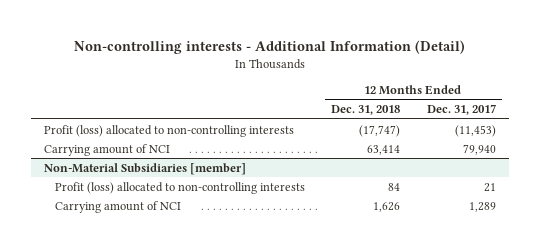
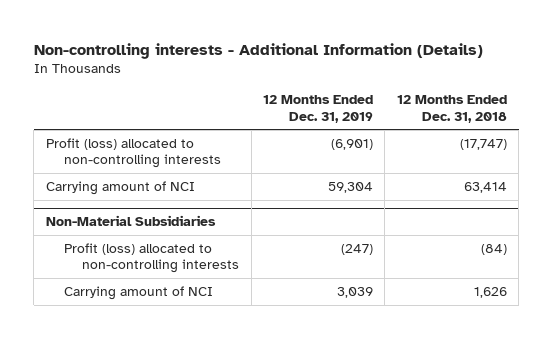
[74,39,466,54] Non-controlling interests - Additional Information (Detail) -> [33,42,483,59] Non-controlling interests - Additional Information (Details)
[426,104,496,116] Dec. 31, 2017 -> none
none -> [262,95,373,123] 12 Months Ended Dec. 31, 2019
[44,162,247,175] Non-Material Subsidiaries [member] -> [45,215,216,227] Non-Material Subsidiaries
[388,182,401,191] 84 -> [480,243,507,255] (84)

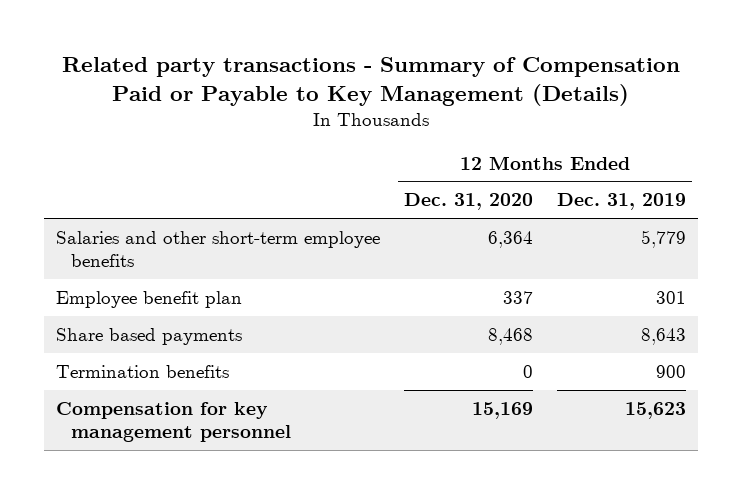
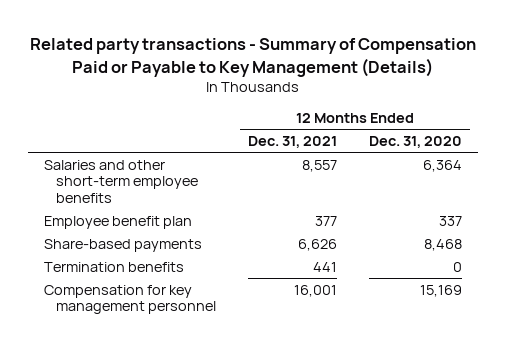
[557,193,687,211] Dec. 31, 2019 -> none
none -> [248,136,338,149] Dec. 31, 2021
[55,327,242,345] Share based payments -> [43,238,202,252] Share-based payments

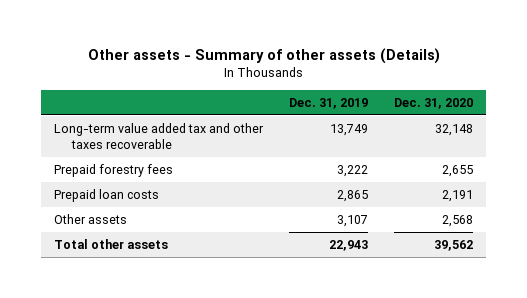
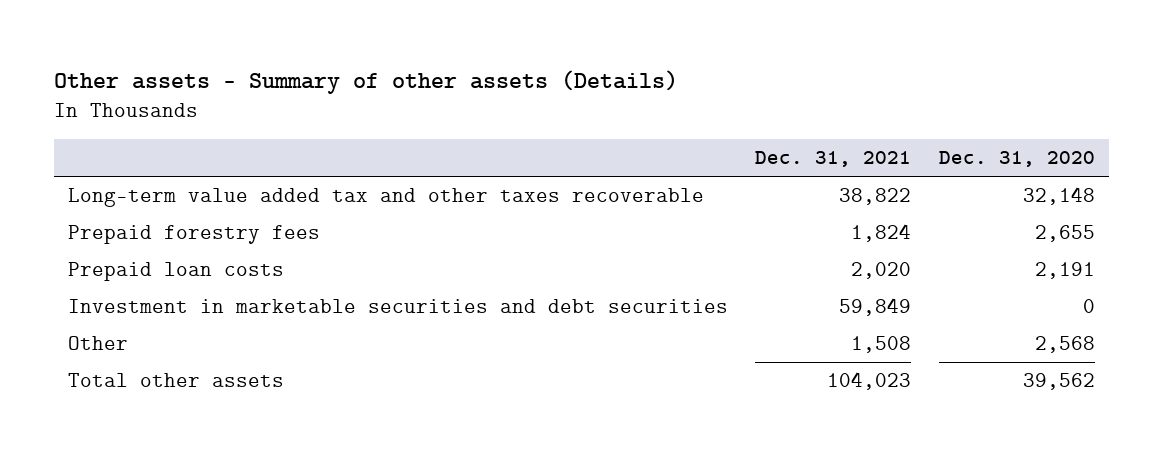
[289,97,369,109] Dec. 31, 2019 -> none
none -> [755,151,912,168] Dec. 31, 2021
none -> [67,299,728,314] Investment in marketable securities and debt securities
[54,214,128,225] Other assets -> [67,336,128,351] Other

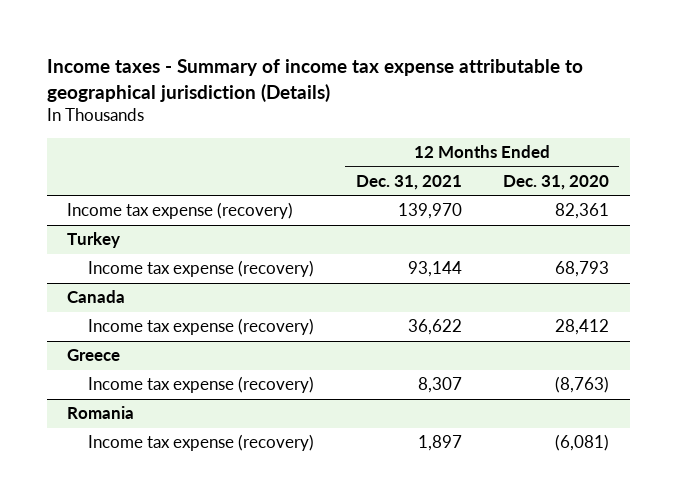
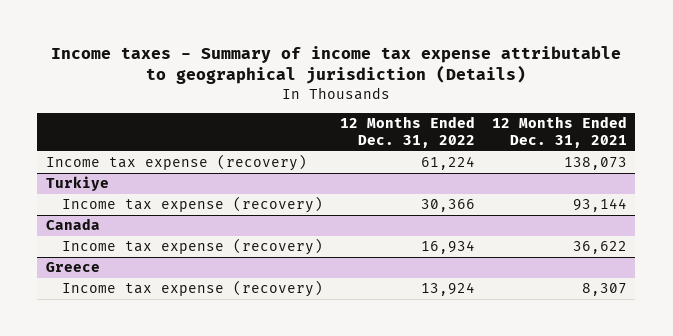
[502,174,609,190] Dec. 31, 2020 -> none
none -> [340,115,476,148] 12 Months Ended Dec. 31, 2022
[397,203,462,220] 139,970 -> [563,157,627,171] 138,073
[67,232,121,249] Turkey -> [45,176,109,192] Turkiye
[67,406,135,420] Romania -> none
[88,434,315,452] Income tax expense (recovery) -> none

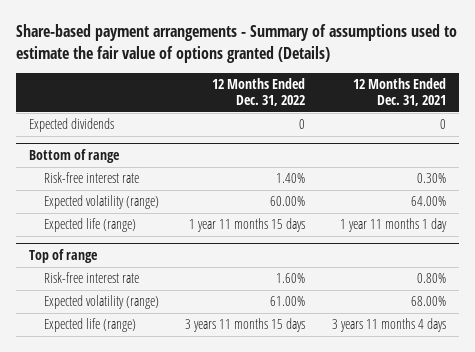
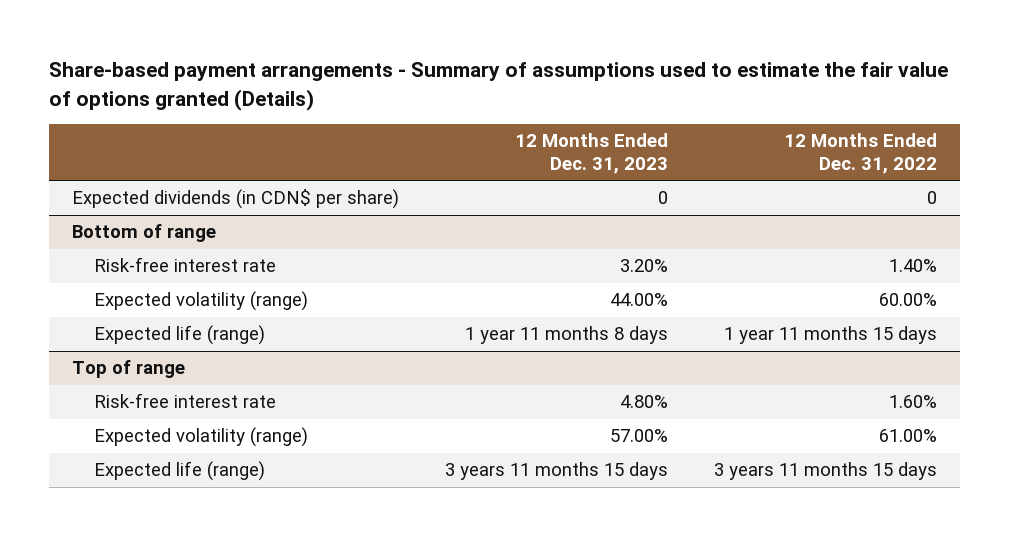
[353,78,447,106] 12 Months Ended Dec. 31, 2021 -> none
none -> [514,133,668,174] 12 Months Ended Dec. 31, 2023
[29,118,115,133] Expected dividends -> [71,189,399,210] Expected dividends (in CDN$ per share)

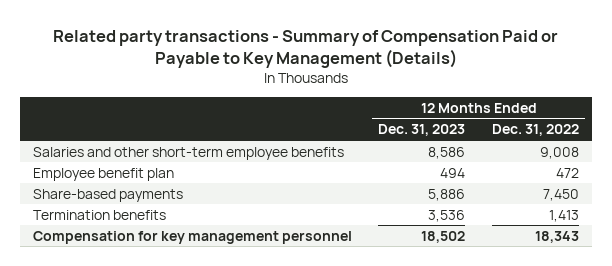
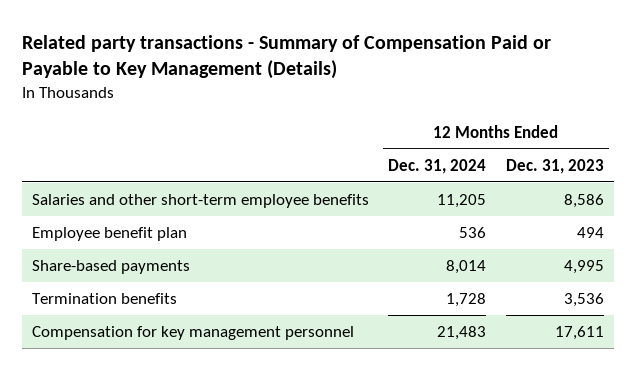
[491,124,579,137] Dec. 31, 2022 -> none
none -> [388,158,487,174] Dec. 31, 2024
[428,188,466,201] 5,886 -> [563,260,604,275] 4,995
[421,230,466,243] 18,502 -> [554,326,604,341] 17,611

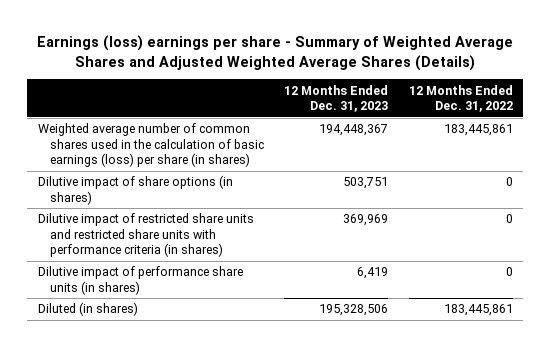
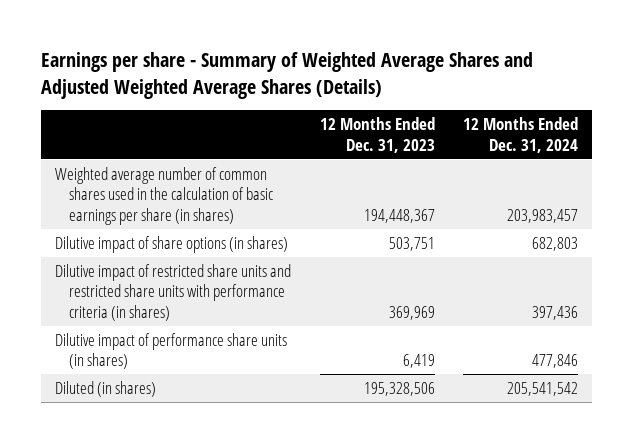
[37,35,514,71] Earnings (loss) earnings per share - Summary of Weighted Average Shares and Adjusted Weighted Average Shares (Details) -> [41,52,534,99] Earnings per share - Summary of Weighted Average Shares and Adjusted Weighted Average Shares (Details)
[409,84,514,113] 12 Months Ended Dec. 31, 2022 -> none
none -> [463,117,579,153] 12 Months Ended Dec. 31, 2024
[37,123,264,168] Weighted average number of common shares used in the calculation of basic earnings (loss) per share (in shares) -> [55,166,274,225] Weighted average number of common shares used in the calculation of basic earnings per share (in shares)

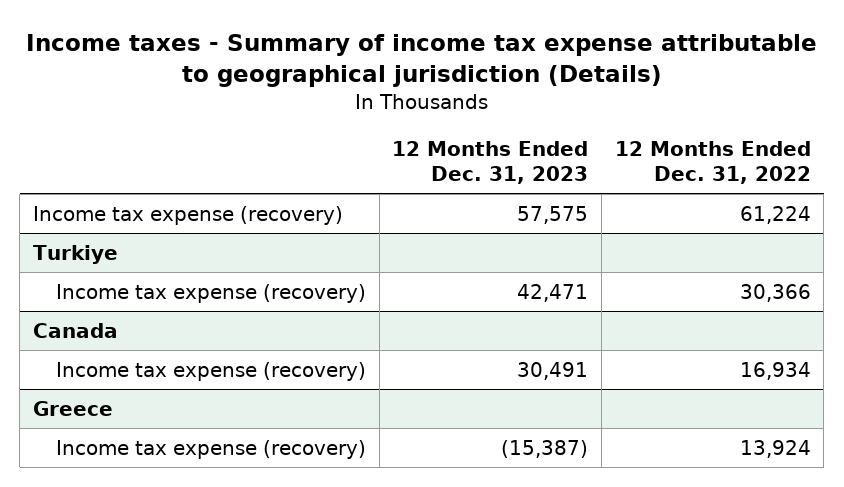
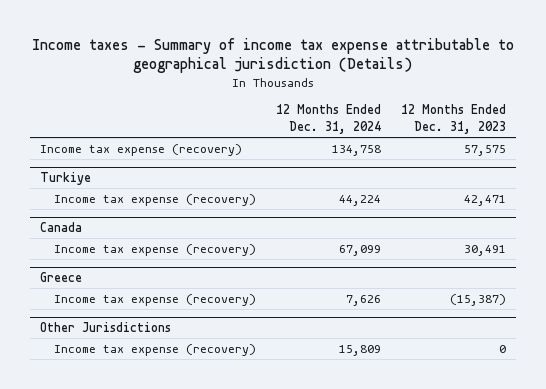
[614,140,811,185] 12 Months Ended Dec. 31, 2022 -> none
none -> [276,104,382,134] 12 Months Ended Dec. 31, 2024
none -> [40,322,172,333] Other Jurisdictions
none -> [54,343,257,356] Income tax expense (recovery)

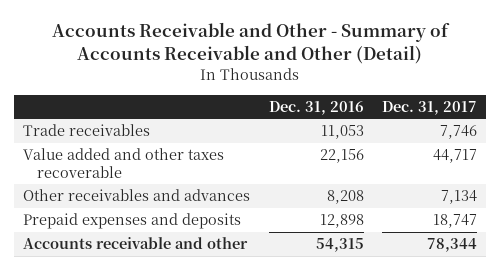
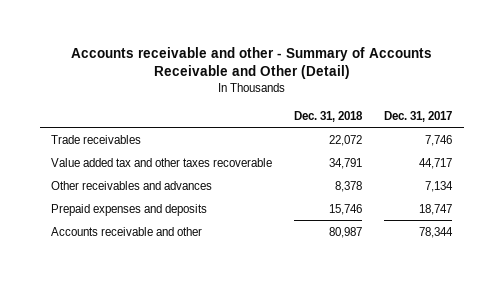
[52,22,451,64] Accounts Receivable and Other - Summary of Accounts Receivable and Other (Detail) -> [70,47,432,80] Accounts receivable and other - Summary of Accounts Receivable and Other (Detail)
[268,100,364,115] Dec. 31, 2016 -> none
none -> [294,110,364,122] Dec. 31, 2018
[23,148,225,178] Value added and other taxes recoverable -> [51,157,273,167] Value added tax and other taxes recoverable

